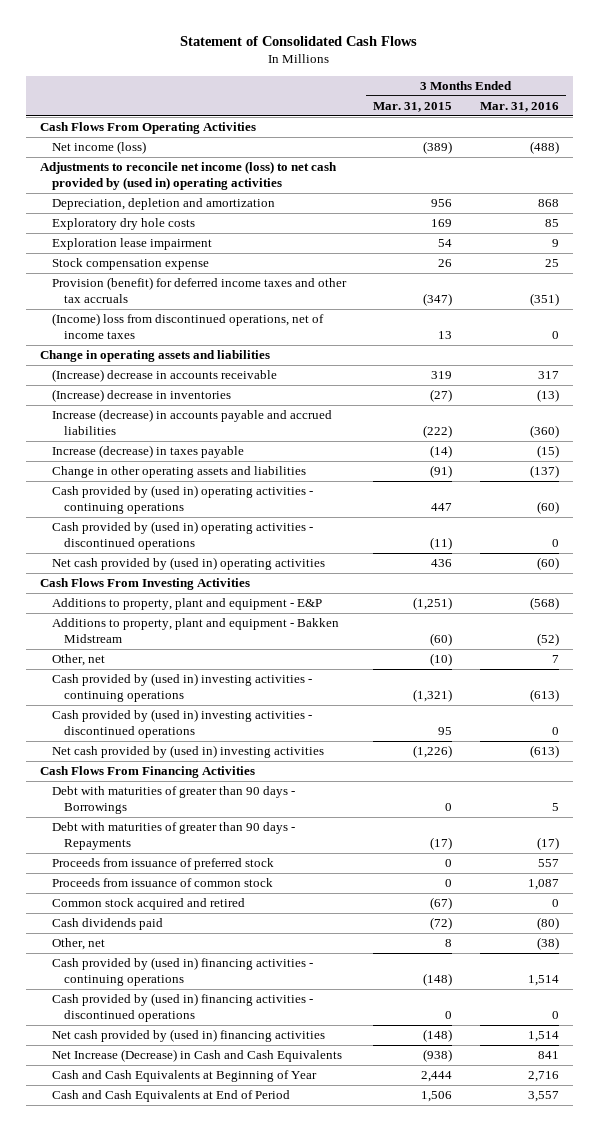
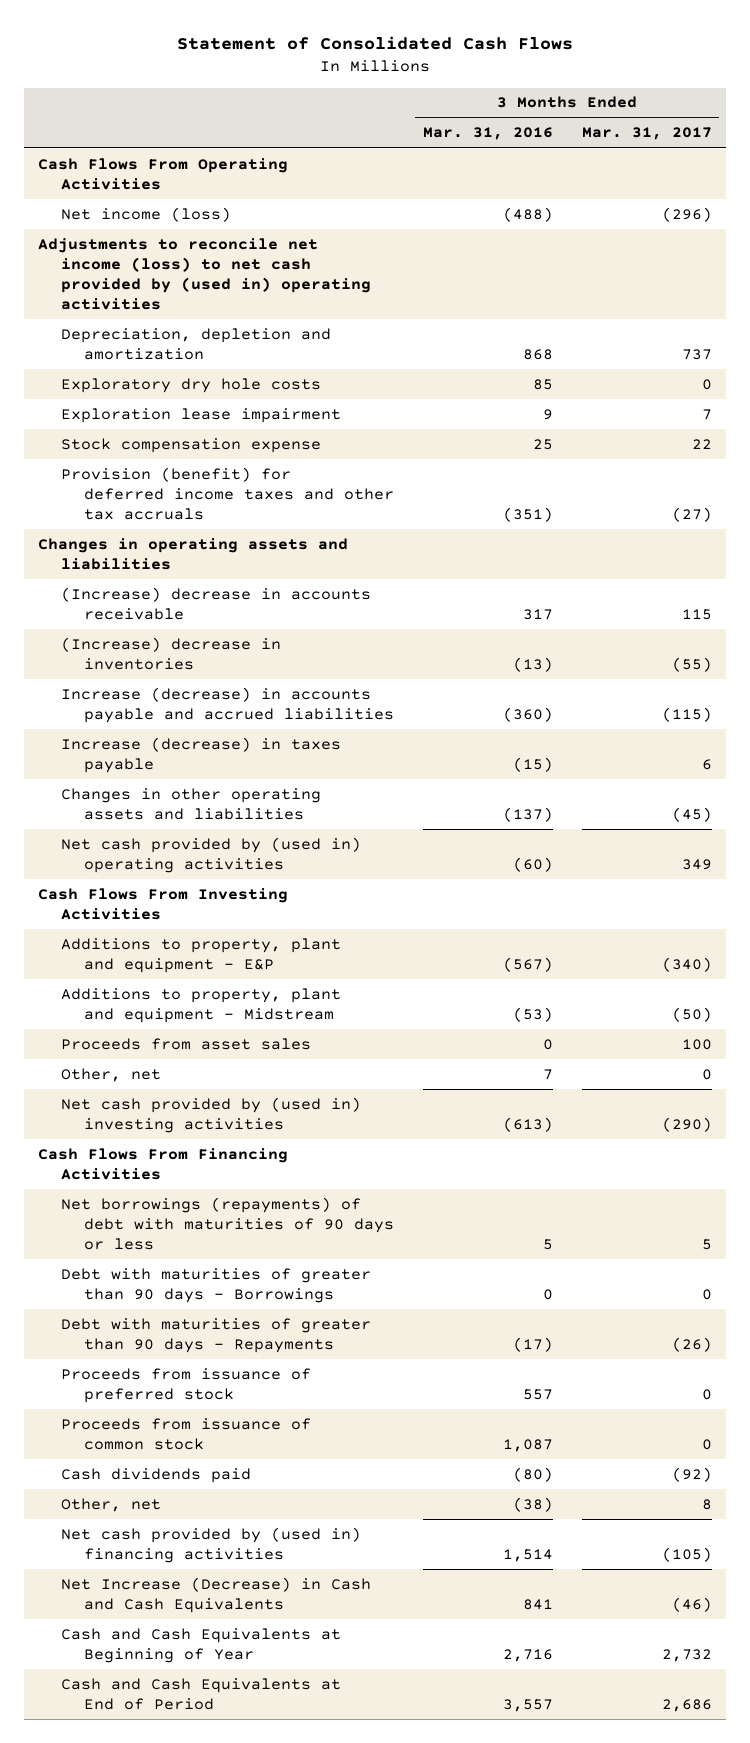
[373,102,453,113] Mar. 31, 2015 -> none
none -> [581,127,712,141] Mar. 31, 2017
[51,313,324,339] (Income) loss from discontinued operations, net of income taxes -> none
[40,350,271,363] Change in operating assets and liabilities -> [38,537,349,570] Changes in operating assets and liabilities
[51,485,313,514] Cash provided by (used in) operating activities - continuing operations -> none
[51,521,313,550] Cash provided by (used in) operating activities - discontinued operations -> none
[51,466,306,479] Change in other operating assets and liabilities -> [61,787,322,820] Changes in other operating assets and liabilities
[529,597,559,611] (568) -> [502,956,553,972] (567)
[51,618,339,643] Additions to property, plant and equipment - Bakken Midstream -> [61,987,342,1023] Additions to property, plant and equipment - Midstream
[536,632,559,646] (52) -> [512,1006,553,1022] (53)
none -> [61,1037,312,1050] Proceeds from asset sales
[51,673,312,702] Cash provided by (used in) investing activities - continuing operations -> none
[51,709,312,738] Cash provided by (used in) investing activities - discontinued operations -> none
none -> [61,1196,394,1250] Net borrowings (repayments) of debt with maturities of 90 days or less
[551,802,559,811] 5 -> [542,1288,553,1300] 0
[51,898,245,911] Common stock acquired and retired -> none
[51,957,313,986] Cash provided by (used in) financing activities - continuing operations -> none
[51,993,313,1022] Cash provided by (used in) financing activities - discontinued operations -> none

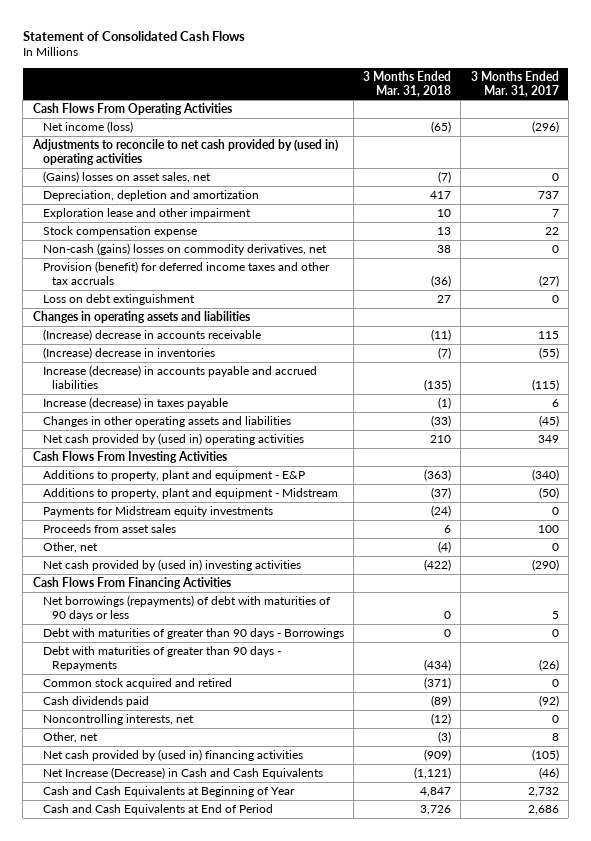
[422,127,553,141] Mar. 31, 2016 -> none
none -> [363,70,452,97] 3 Months Ended Mar. 31, 2018
[38,237,372,310] Adjustments to reconcile net income (loss) to net cash provided by (used in) operating activities -> [31,139,338,165] Adjustments to reconcile to net cash provided by (used in) operating activities
none -> [42,171,211,184] (Gains) losses on asset sales, net
[61,377,322,393] Exploratory dry hole costs -> none
[61,407,342,423] Exploration lease impairment -> [42,208,251,220] Exploration lease and other impairment
none -> [42,243,327,256] Non-cash (gains) losses on commodity derivatives, net
none -> [42,294,195,306] Loss on debt extinguishment
none -> [42,506,273,518] Payments for Midstream equity investments
[61,1367,312,1403] Proceeds from issuance of preferred stock -> none
[61,1417,312,1450] Proceeds from issuance of common stock -> none
none -> [42,678,232,690] Common stock acquired and retired
none -> [42,714,194,726] Noncontrolling interests, net

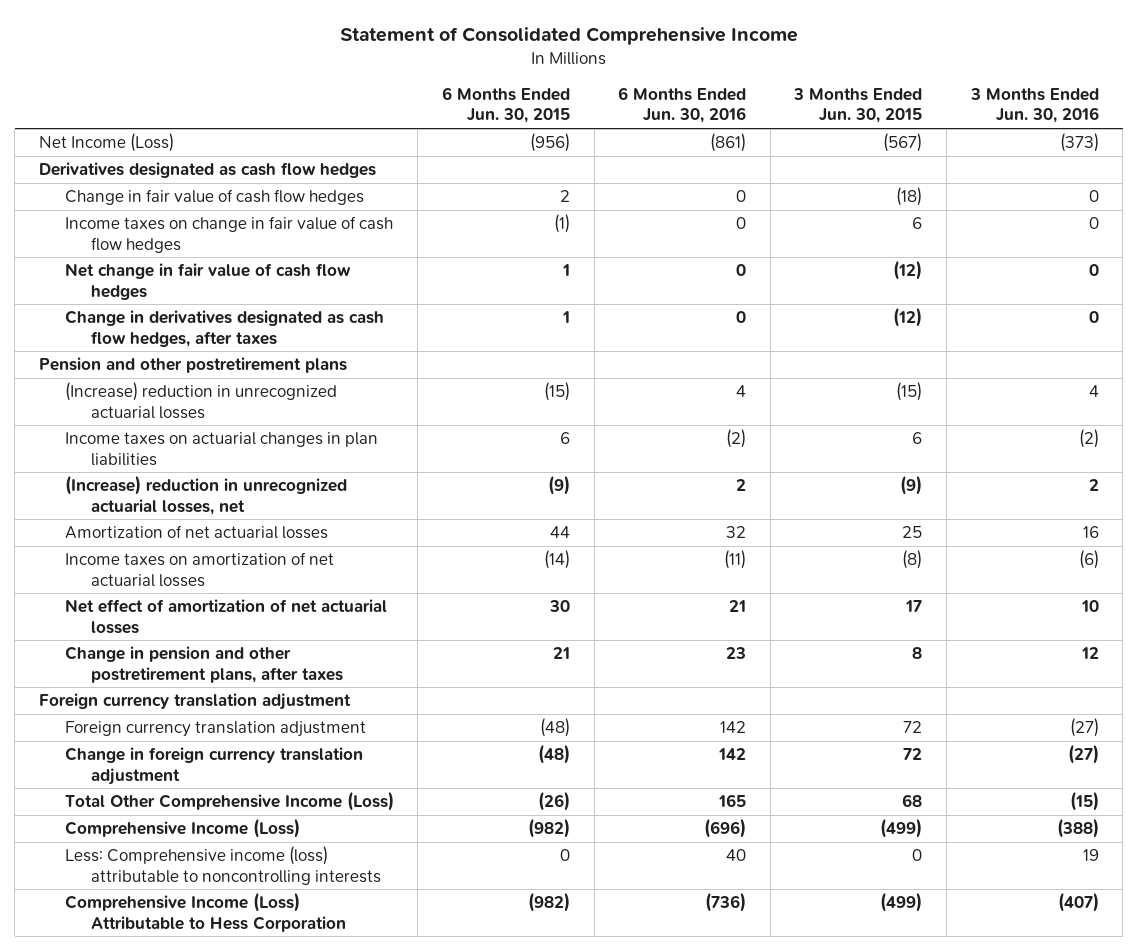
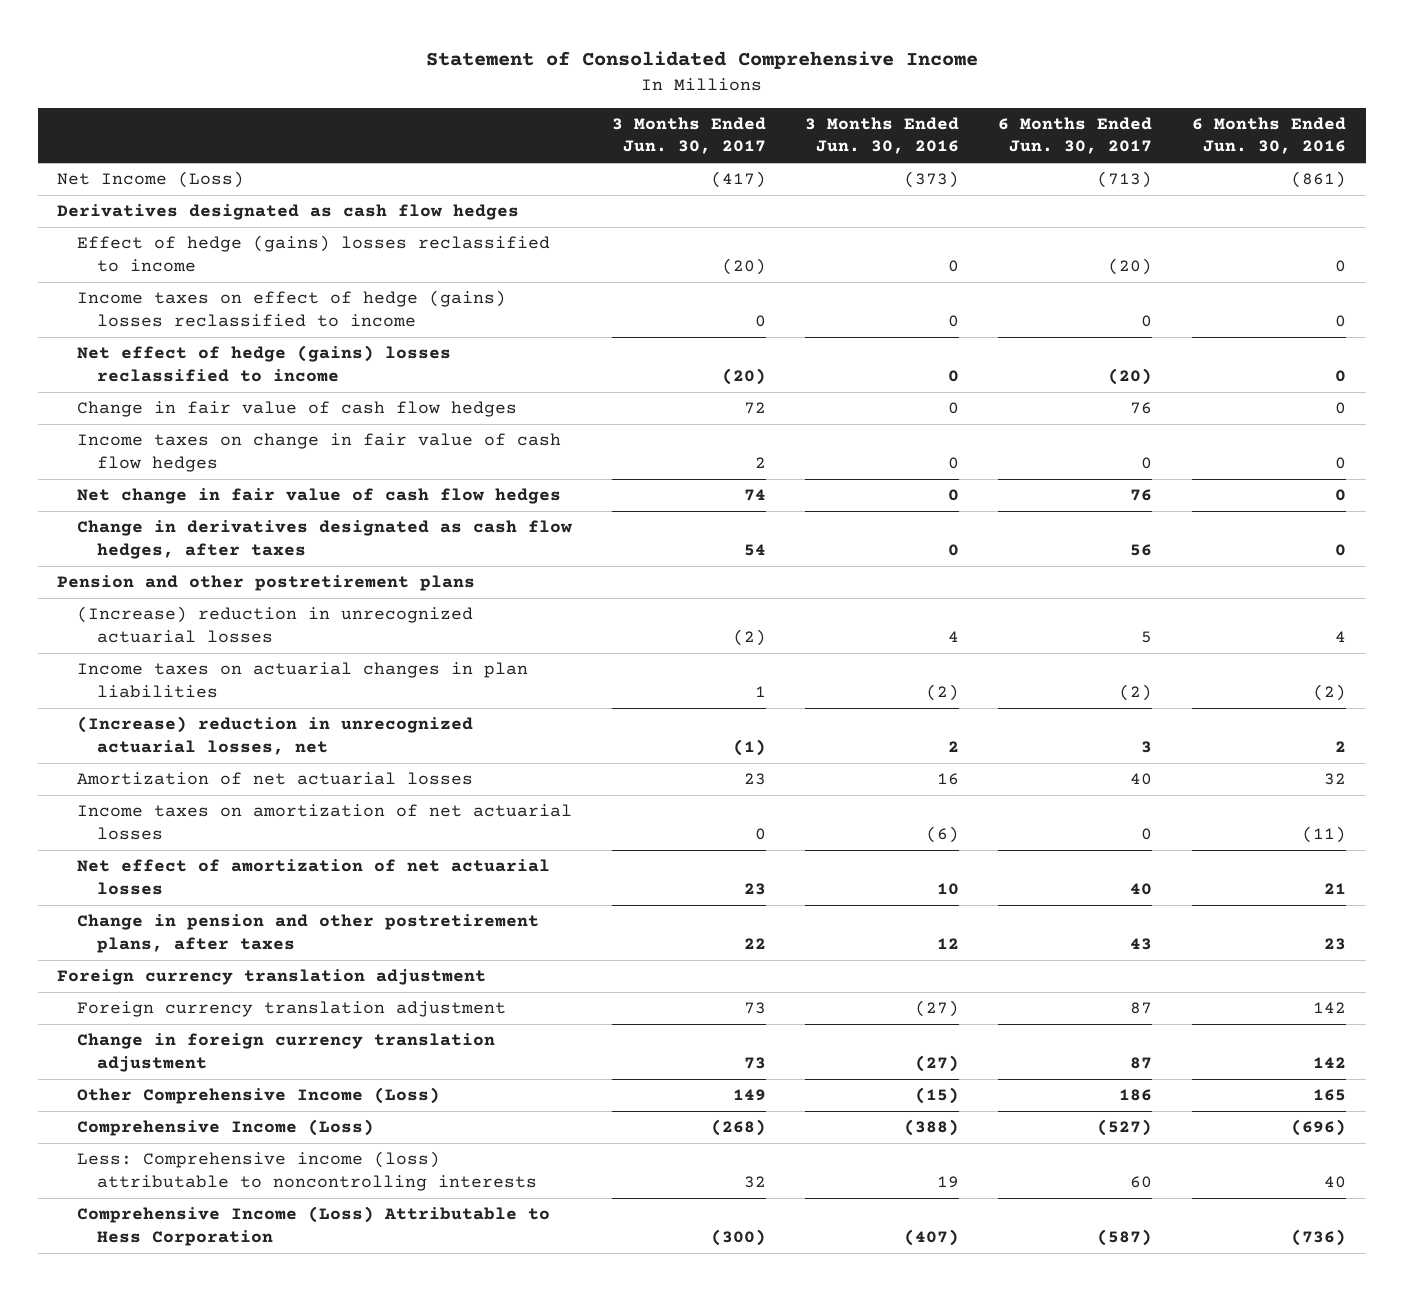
[442,86,571,124] 6 Months Ended Jun. 30, 2015 -> none
[793,87,923,124] 3 Months Ended Jun. 30, 2015 -> none
none -> [611,116,766,155] 3 Months Ended Jun. 30, 2017
none -> [998,116,1153,155] 6 Months Ended Jun. 30, 2017
none -> [77,235,551,272] Effect of hedge (gains) losses reclassified to income
none -> [77,290,507,327] Income taxes on effect of hedge (gains) losses reclassified to income
none -> [77,345,452,382] Net effect of hedge (gains) losses reclassified to income
[64,791,394,812] Total Other Comprehensive Income (Loss) -> [77,1087,441,1105] Other Comprehensive Income (Loss)

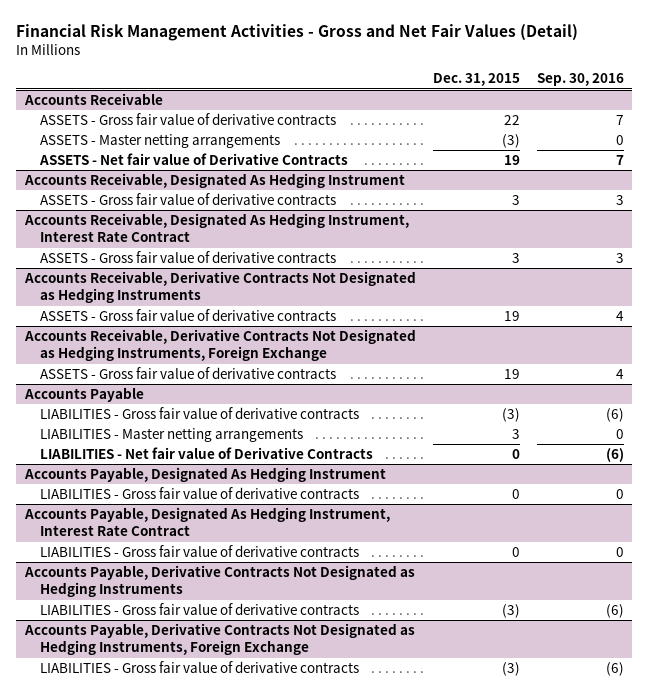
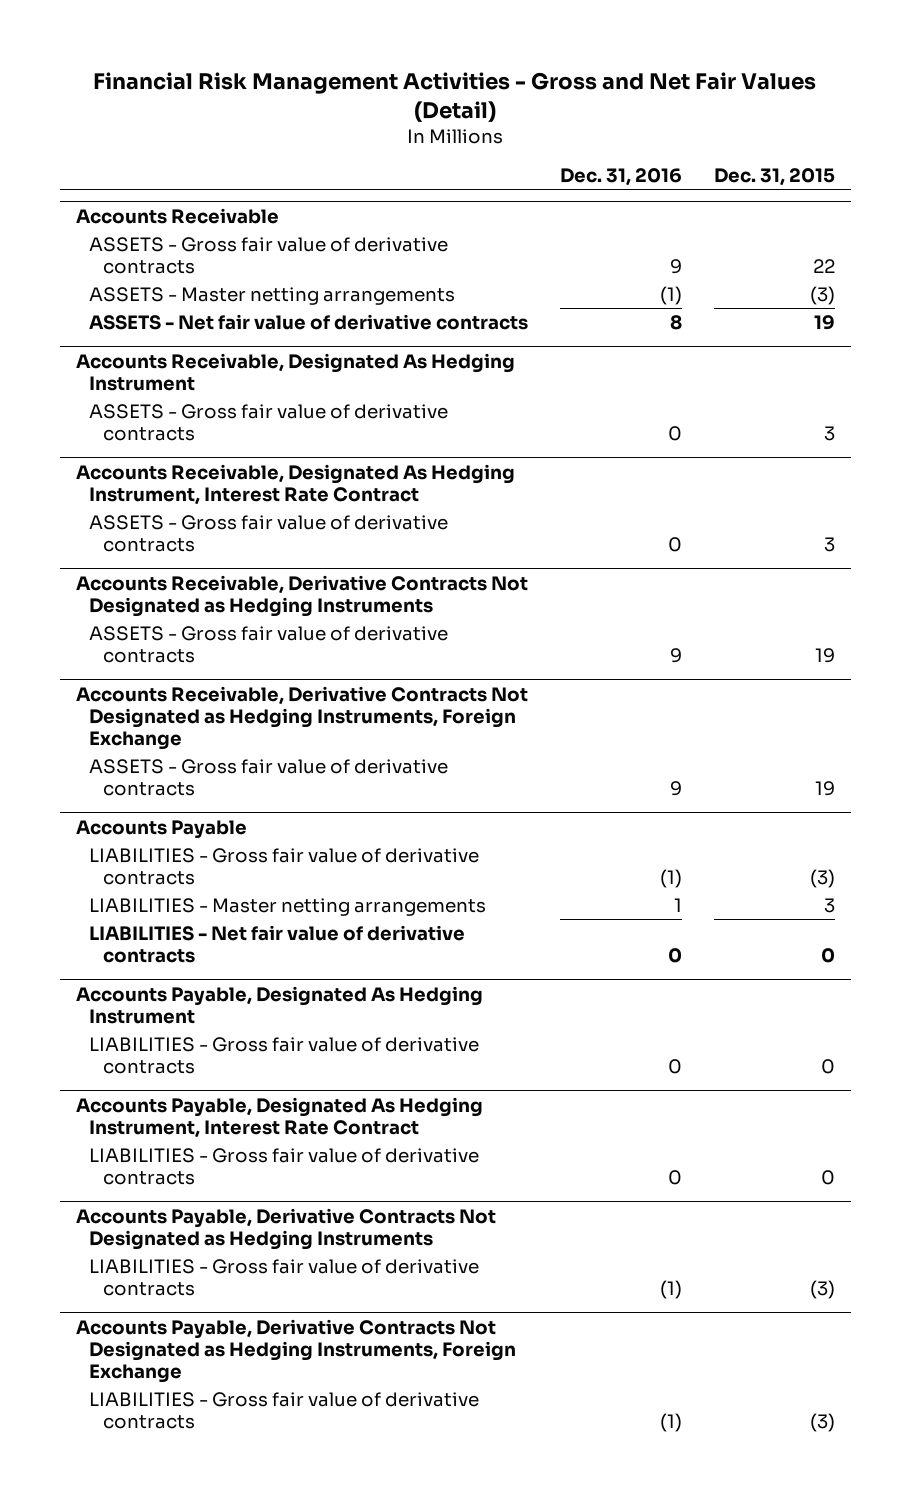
[536,73,624,87] Sep. 30, 2016 -> none
none -> [559,168,682,187] Dec. 31, 2016
[39,153,349,166] ASSETS - Net fair value of Derivative Contracts -> [89,313,529,330] ASSETS - Net fair value of derivative contracts
[40,447,374,460] LIABILITIES - Net fair value of Derivative Contracts -> [89,924,466,963] LIABILITIES - Net fair value of derivative contracts

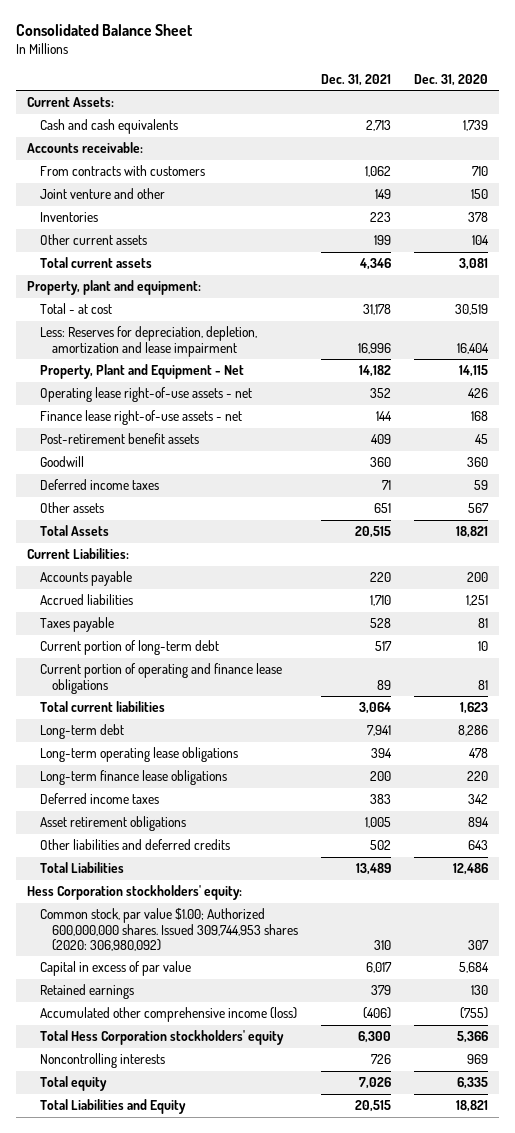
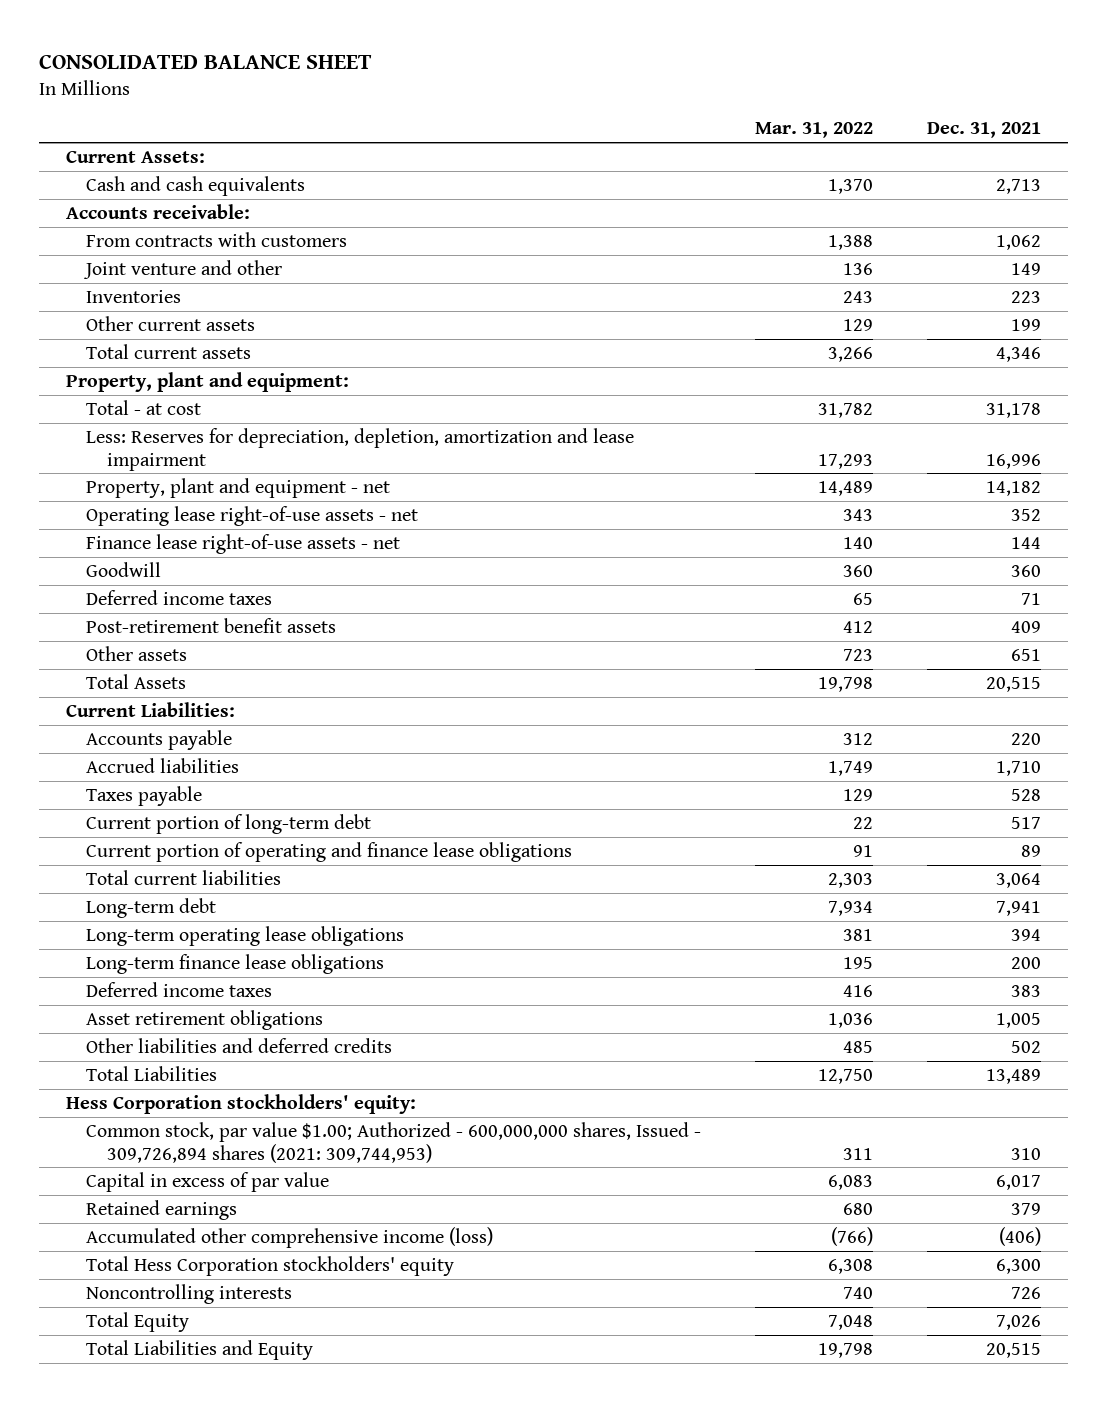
[15,24,193,37] Consolidated Balance Sheet -> [38,53,372,69] CONSOLIDATED BALANCE SHEET
[413,73,488,86] Dec. 31, 2020 -> none
none -> [754,122,873,139] Mar. 31, 2022
[39,364,244,380] Property, Plant and Equipment - Net -> [86,477,391,498] Property, plant and equipment - net
[39,433,199,445] Post-retirement benefit assets -> [86,617,337,633] Post-retirement benefit assets
[39,908,298,952] Common stock, par value $1.00; Authorized 600,000,000 shares. Issued 309,744,953 shares (2020: 306,980,092) -> [86,1121,702,1163] Common stock, par value $1.00; Authorized - 600,000,000 shares, Issued - 309,726,894 shares (2021: 309,744,953)
[39,1076,107,1092] Total equity -> [86,1311,190,1332] Total Equity

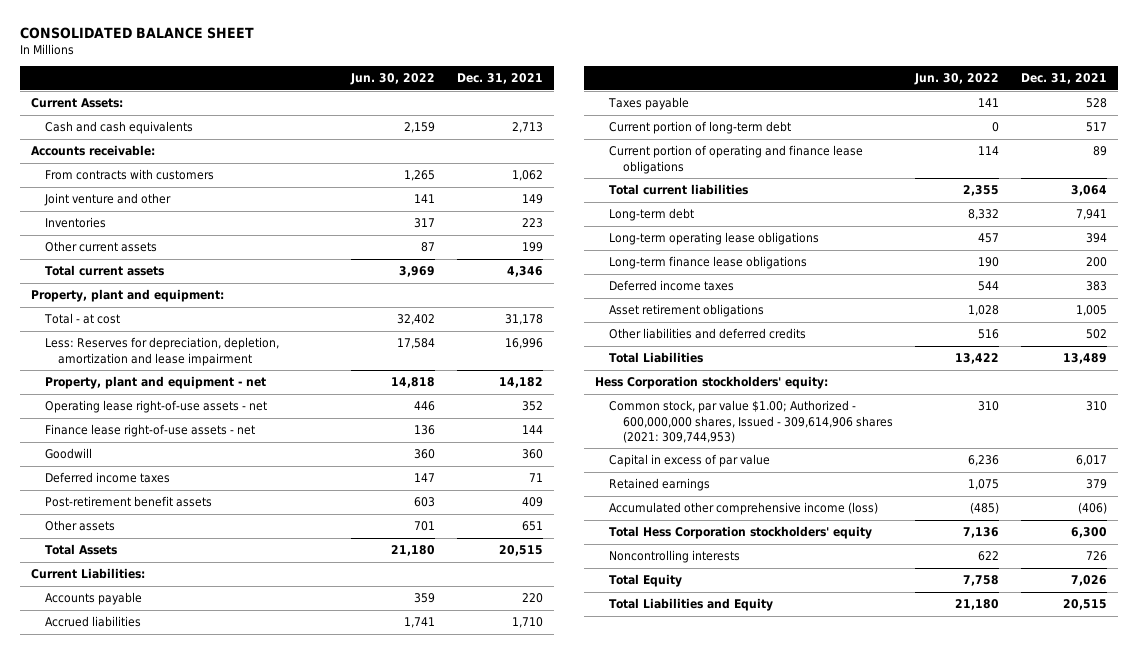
[754,122,873,139] Mar. 31, 2022 -> none
none -> [349,73,435,86] Jun. 30, 2022
[86,1121,702,1163] Common stock, par value $1.00; Authorized - 600,000,000 shares, Issued - 309,726,894 shares (2021: 309,744,953) -> [608,400,893,444] Common stock, par value $1.00; Authorized - 600,000,000 shares, Issued - 309,614,906 shares (2021: 309,744,953)

